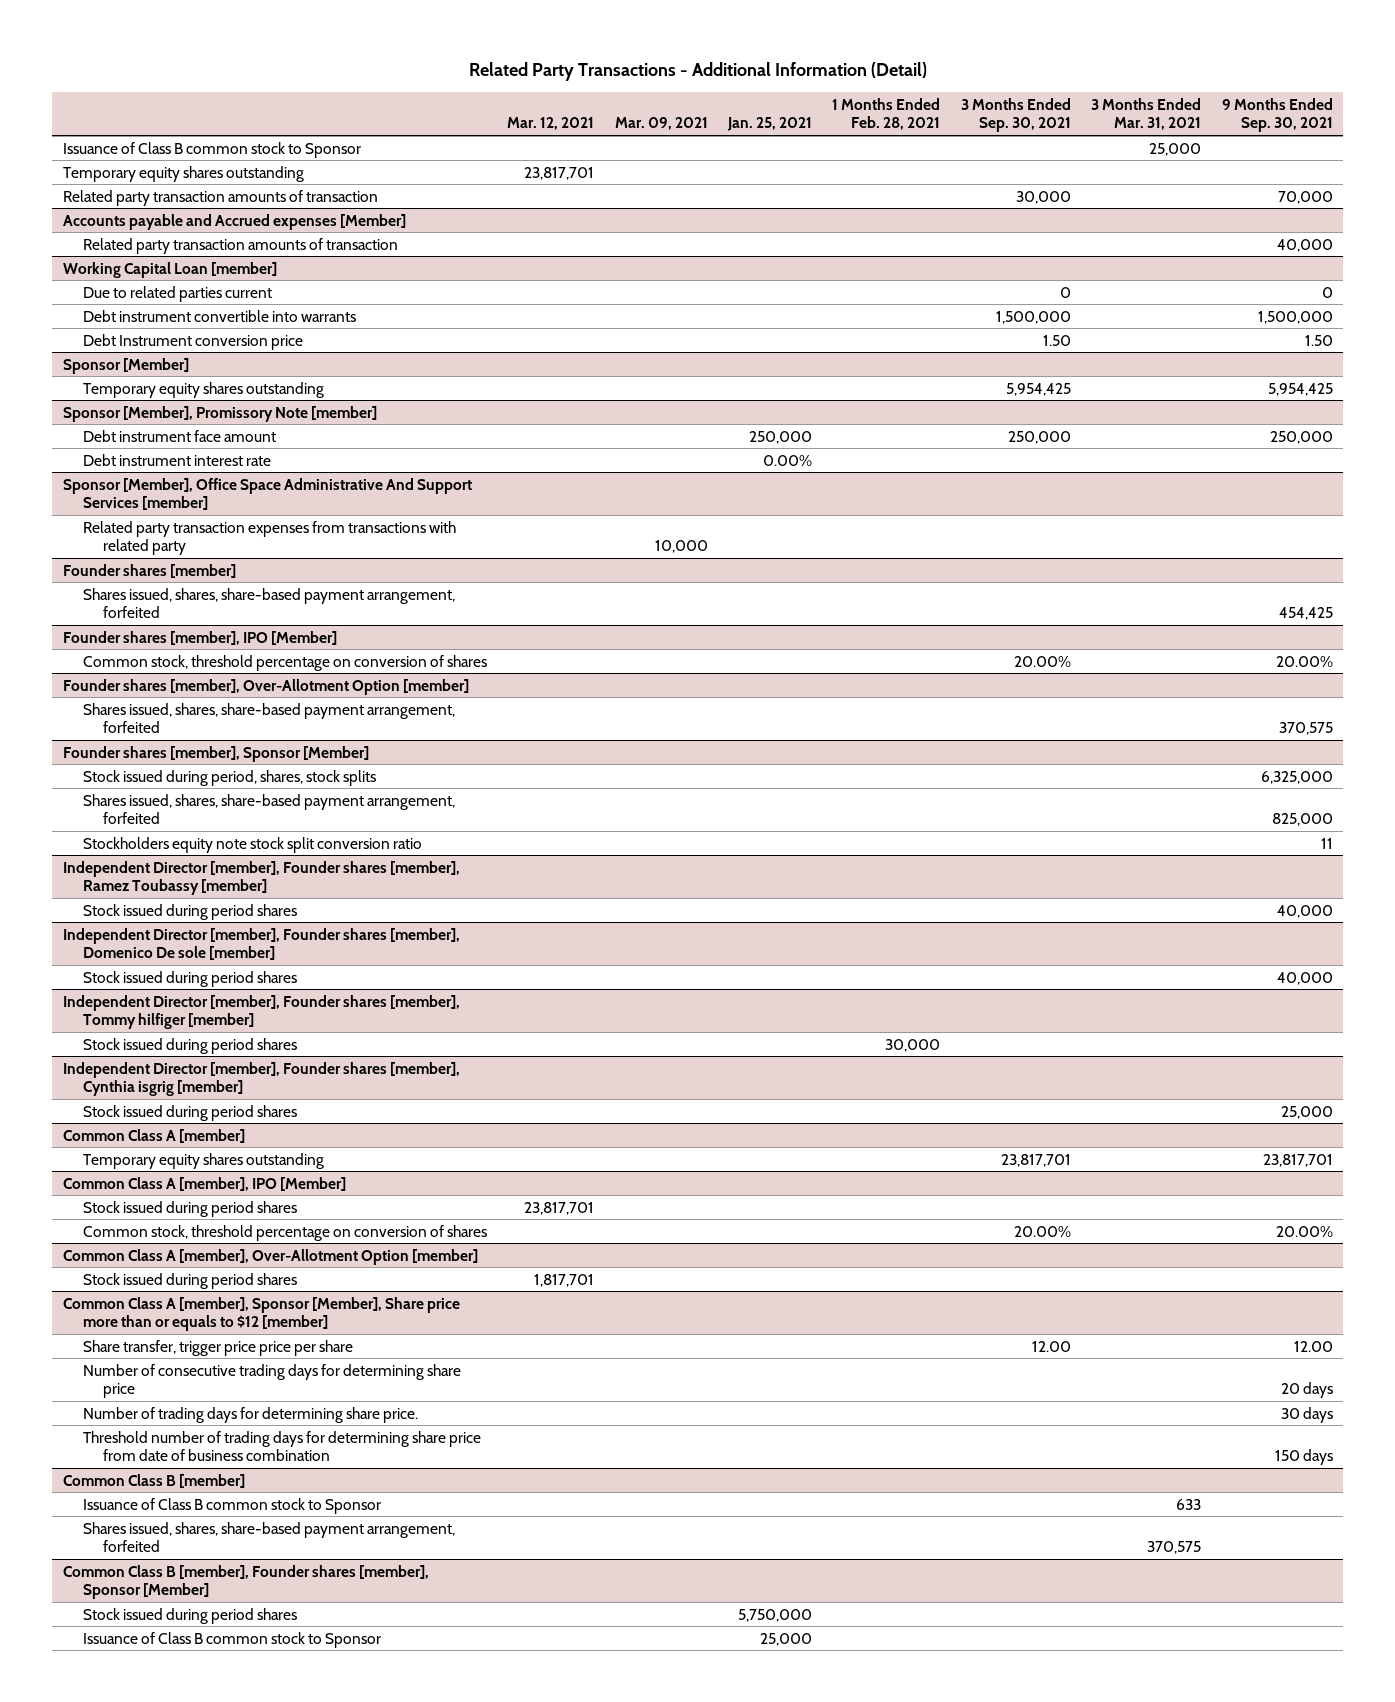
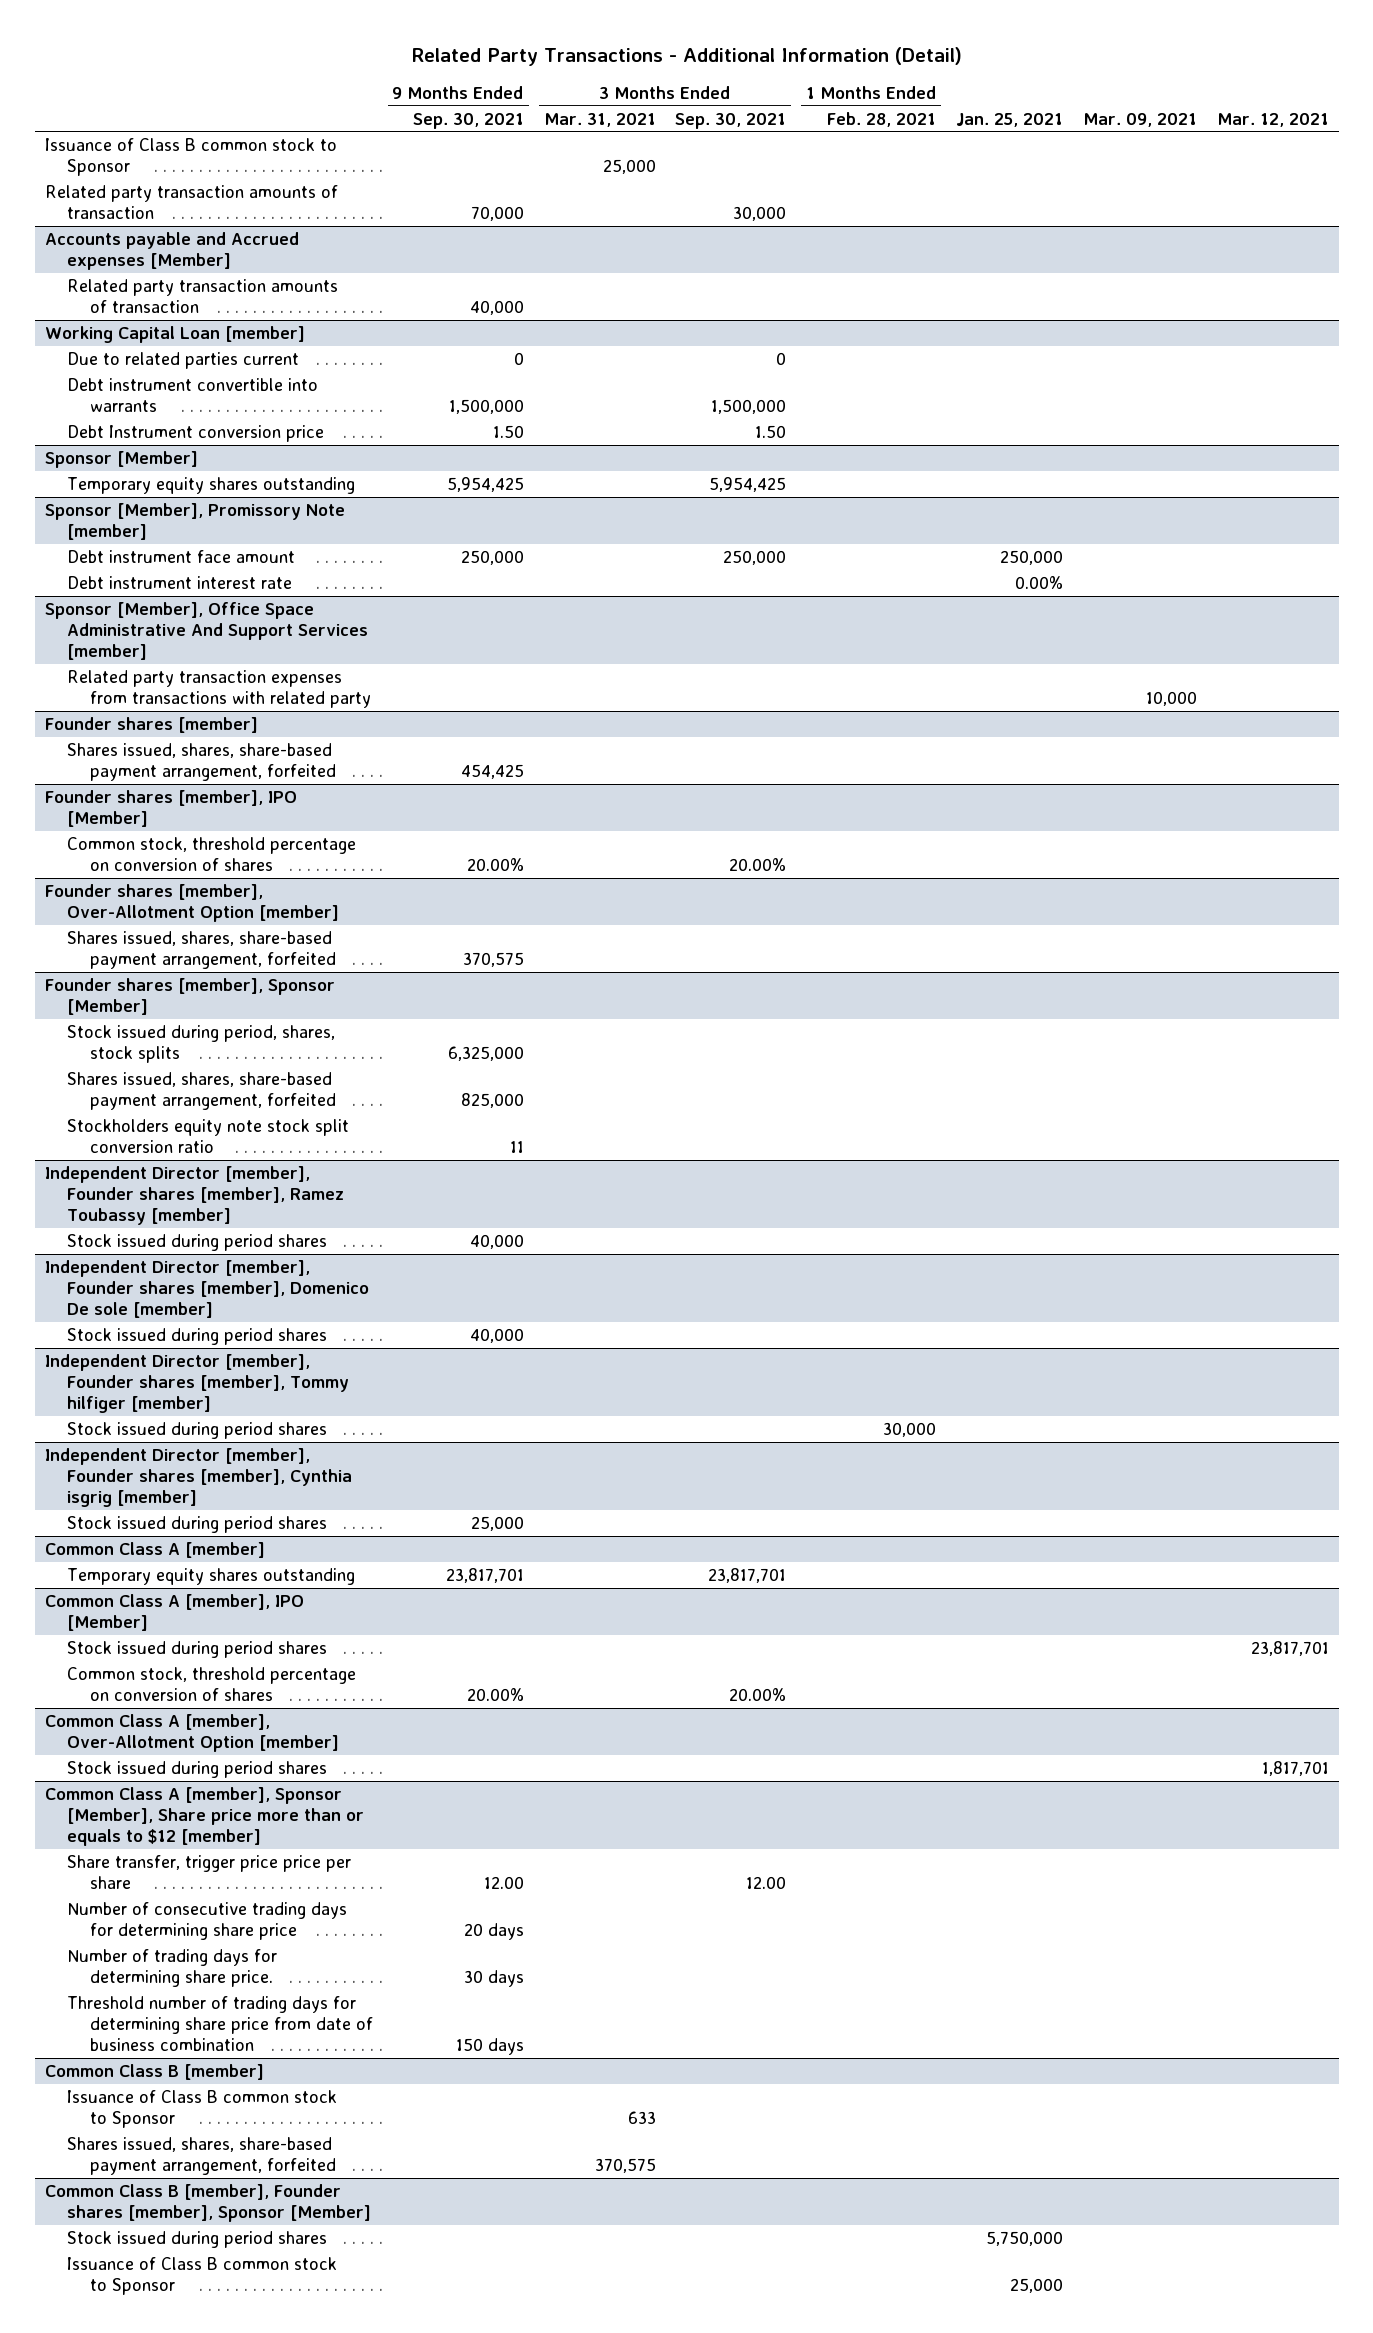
[62,165,304,182] Temporary equity shares outstanding -> none

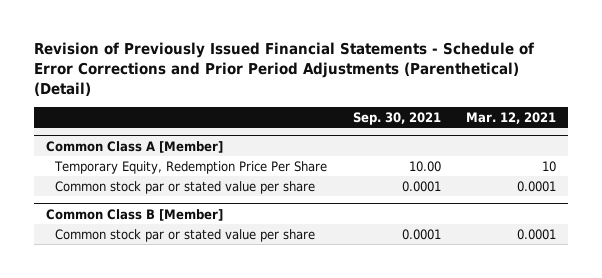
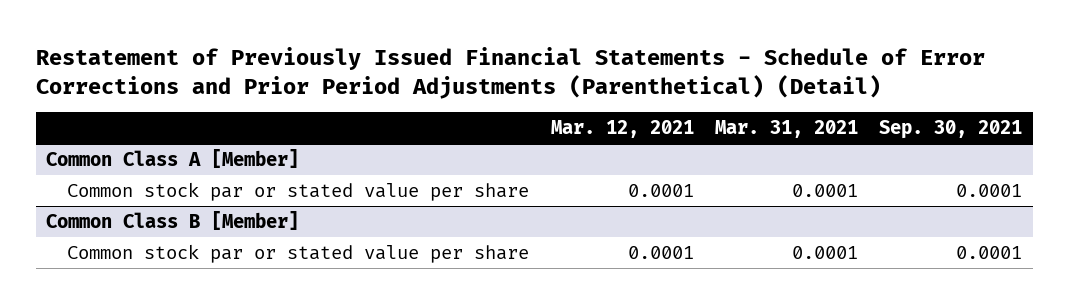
[33,41,534,97] Revision of Previously Issued Financial Statements - Schedule of Error Corrections and Prior Period Adjustments (Parenthetical) (Detail) -> [35,46,985,99] Restatement of Previously Issued Financial Statements - Schedule of Error Corrections and Prior Period Adjustments (Parenthetical) (Detail)
none -> [714,120,858,139] Mar. 31, 2021
[54,160,328,174] Temporary Equity, Redemption Price Per Share -> none

